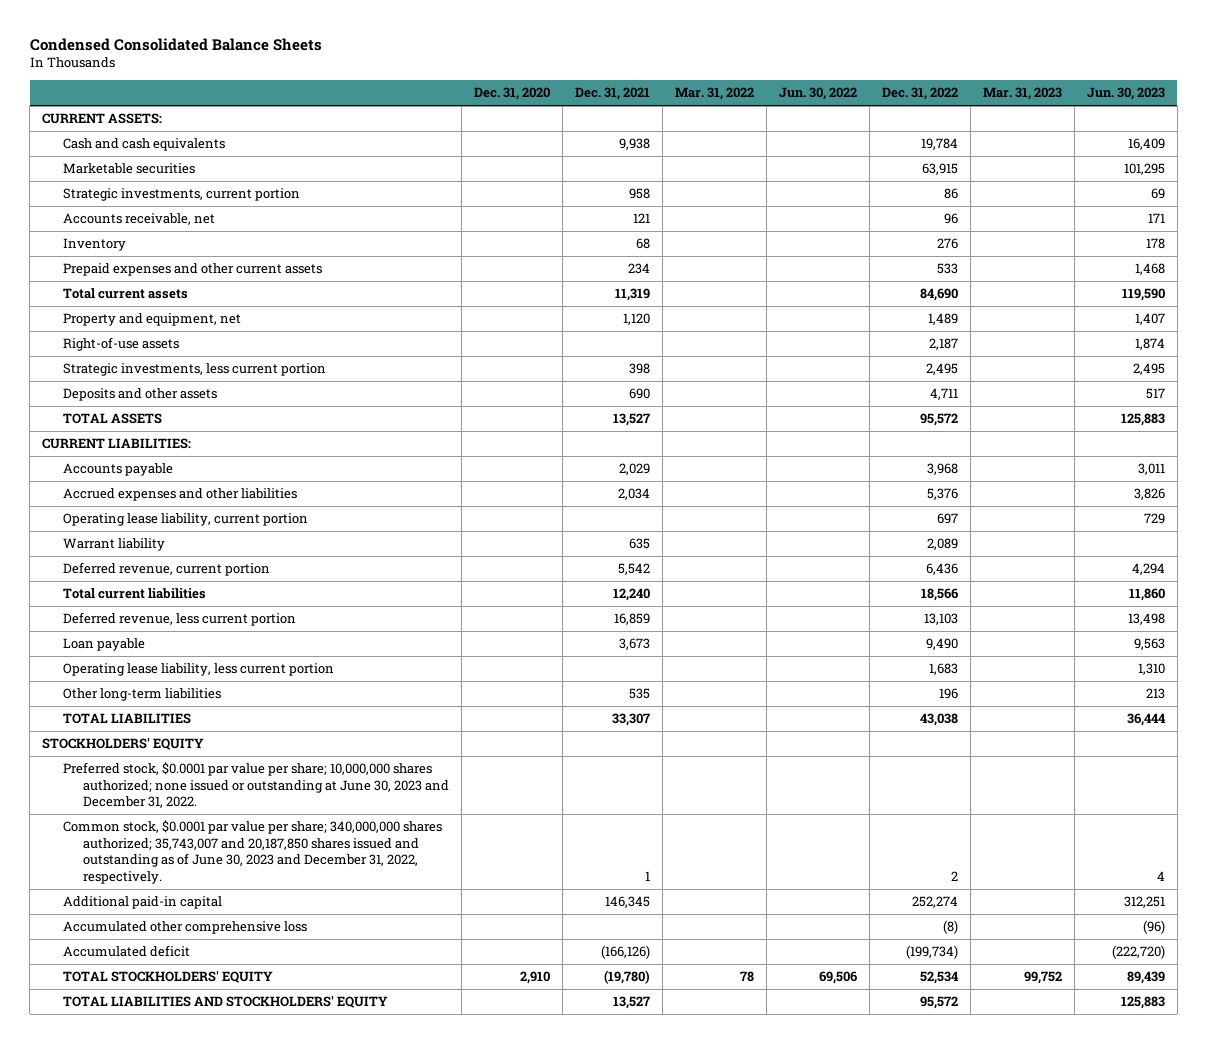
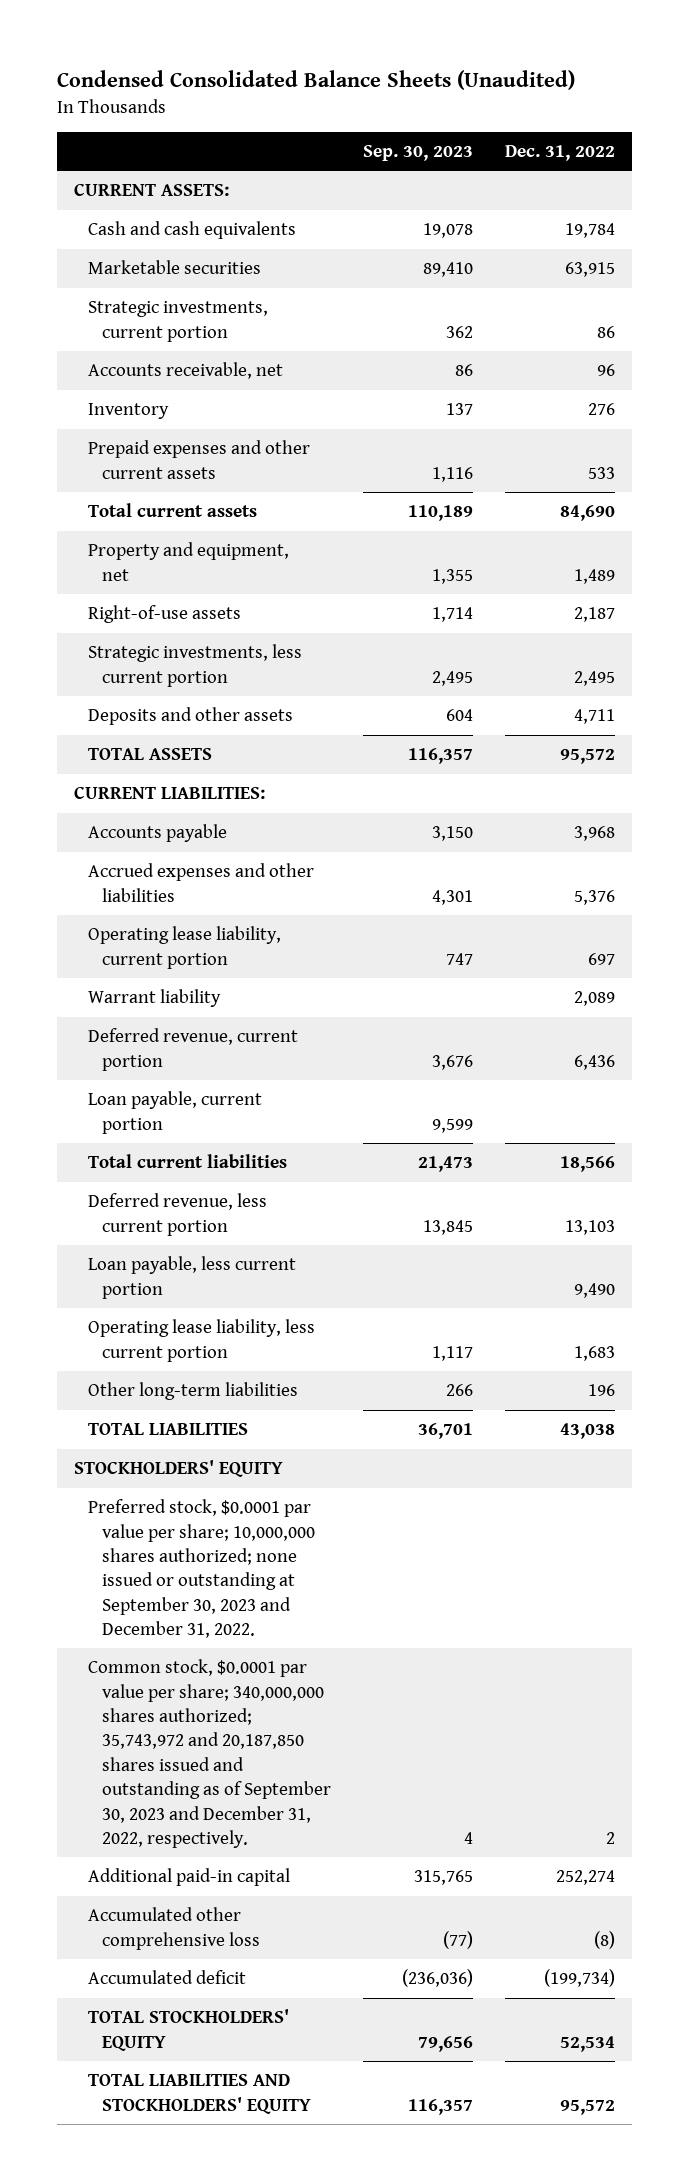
[29,37,322,51] Condensed Consolidated Balance Sheets -> [57,70,576,91] Condensed Consolidated Balance Sheets (Unaudited)
[473,87,550,101] Dec. 31, 2020 -> none
[574,87,650,101] Dec. 31, 2021 -> none
[674,87,754,101] Mar. 31, 2022 -> none
[778,87,857,101] Jun. 30, 2022 -> none
[982,87,1062,101] Mar. 31, 2023 -> none
[1086,87,1165,101] Jun. 30, 2023 -> none
none -> [363,145,474,162] Sep. 30, 2023
none -> [87,1091,262,1134] Loan payable, current portion
[62,638,145,652] Loan payable -> [87,1256,296,1299] Loan payable, less current portion
[62,762,449,809] Preferred stock, $0.0001 par value per share; 10,000,000 shares authorized; none issued or outstanding at June 30, 2023 and December 31, 2022. -> [87,1499,315,1639] Preferred stock, $0.0001 par value per share; 10,000,000 shares authorized; none issued or outstanding at September 30, 2023 and December 31, 2022.
[62,820,442,885] Common stock, $0.0001 par value per share; 340,000,000 shares authorized; 35,743,007 and 20,187,850 shares issued and outstanding as of June 30, 2023 and December 31, 2022, respectively. -> [87,1659,331,1848] Common stock, $0.0001 par value per share; 340,000,000 shares authorized; 35,743,972 and 20,187,850 shares issued and outstanding as of September 30, 2023 and December 31, 2022, respectively.

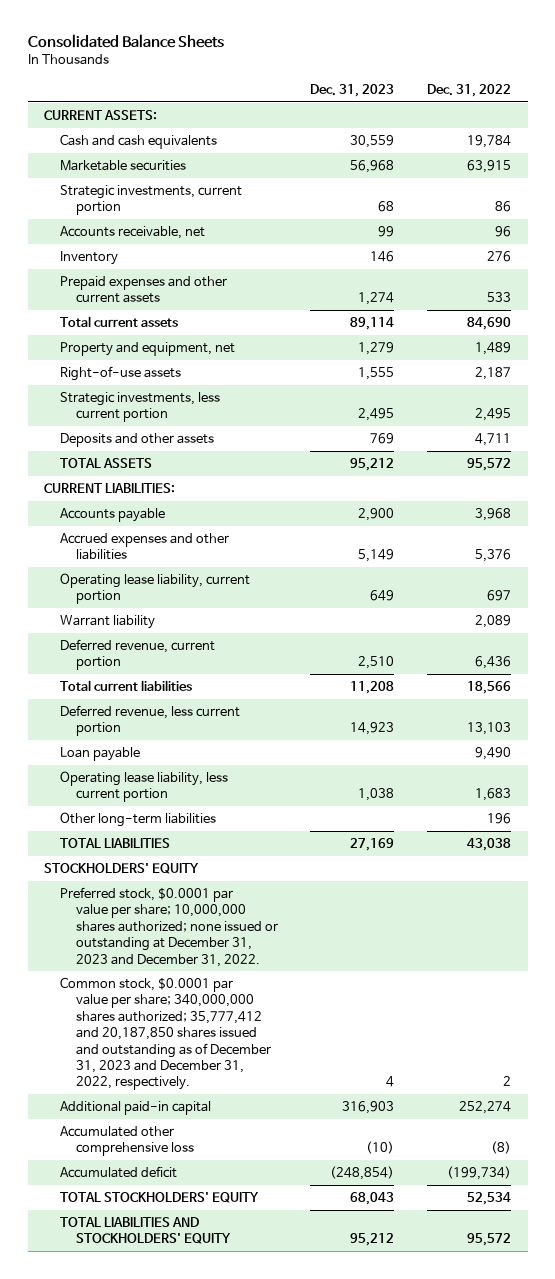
[57,70,576,91] Condensed Consolidated Balance Sheets (Unaudited) -> [27,34,224,49] Consolidated Balance Sheets
[363,145,474,162] Sep. 30, 2023 -> none
none -> [310,83,395,97] Dec. 31, 2023
[87,1091,262,1134] Loan payable, current portion -> none
[87,1256,296,1299] Loan payable, less current portion -> [59,746,140,761] Loan payable
[87,1499,315,1639] Preferred stock, $0.0001 par value per share; 10,000,000 shares authorized; none issued or outstanding at September 30, 2023 and December 31, 2022. -> [59,886,278,967] Preferred stock, $0.0001 par value per share; 10,000,000 shares authorized; none issued or outstanding at December 31, 2023 and December 31, 2022.
[87,1659,331,1848] Common stock, $0.0001 par value per share; 340,000,000 shares authorized; 35,743,972 and 20,187,850 shares issued and outstanding as of September 30, 2023 and December 31, 2022, respectively. -> [59,976,271,1091] Common stock, $0.0001 par value per share; 340,000,000 shares authorized; 35,777,412 and 20,187,850 shares issued and outstanding as of December 31, 2023 and December 31, 2022, respectively.

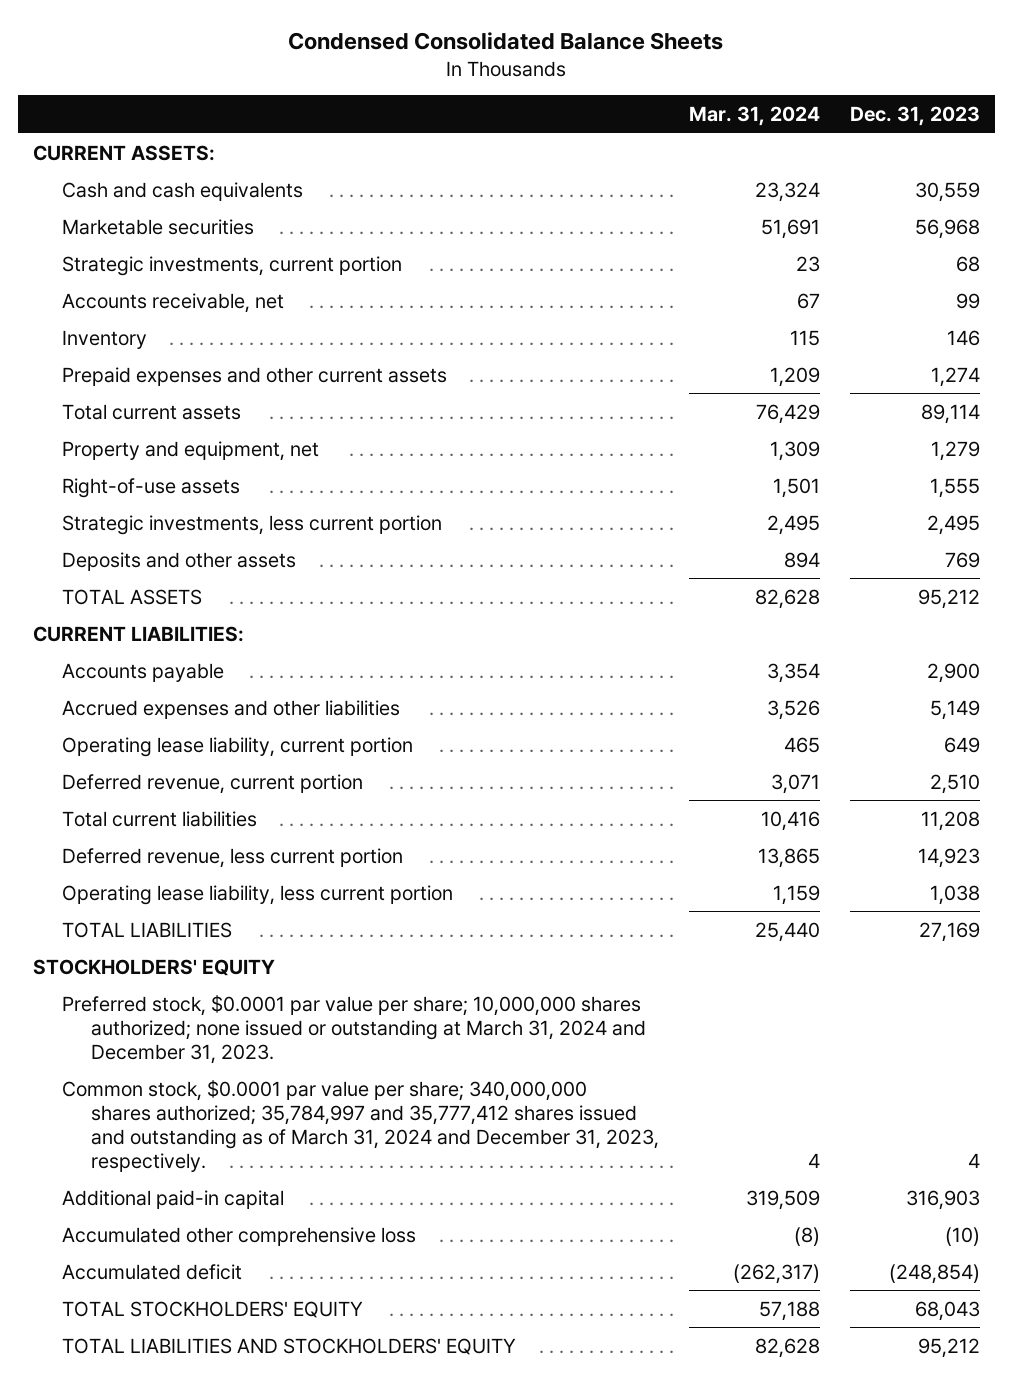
[27,34,224,49] Consolidated Balance Sheets -> [288,31,724,50] Condensed Consolidated Balance Sheets
[427,83,512,97] Dec. 31, 2022 -> none
none -> [688,105,820,126] Mar. 31, 2024
[59,614,155,629] Warrant liability -> none
[59,746,140,761] Loan payable -> none
[59,811,216,827] Other long-term liabilities -> none
[59,886,278,967] Preferred stock, $0.0001 par value per share; 10,000,000 shares authorized; none issued or outstanding at December 31, 2023 and December 31, 2022. -> [61,994,646,1064] Preferred stock, $0.0001 par value per share; 10,000,000 shares authorized; none issued or outstanding at March 31, 2024 and December 31, 2023.
[59,976,271,1091] Common stock, $0.0001 par value per share; 340,000,000 shares authorized; 35,777,412 and 20,187,850 shares issued and outstanding as of December 31, 2023 and December 31, 2022, respectively. -> [61,1079,659,1172] Common stock, $0.0001 par value per share; 340,000,000 shares authorized; 35,784,997 and 35,777,412 shares issued and outstanding as of March 31, 2024 and December 31, 2023, respectively.

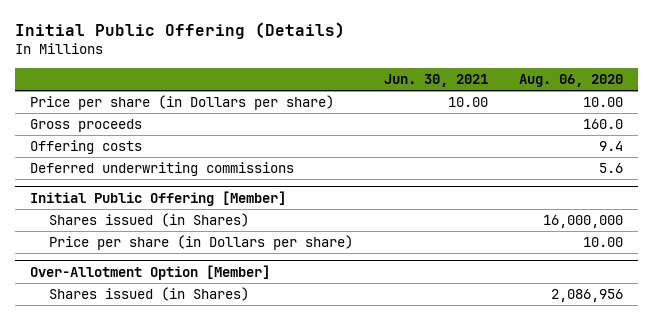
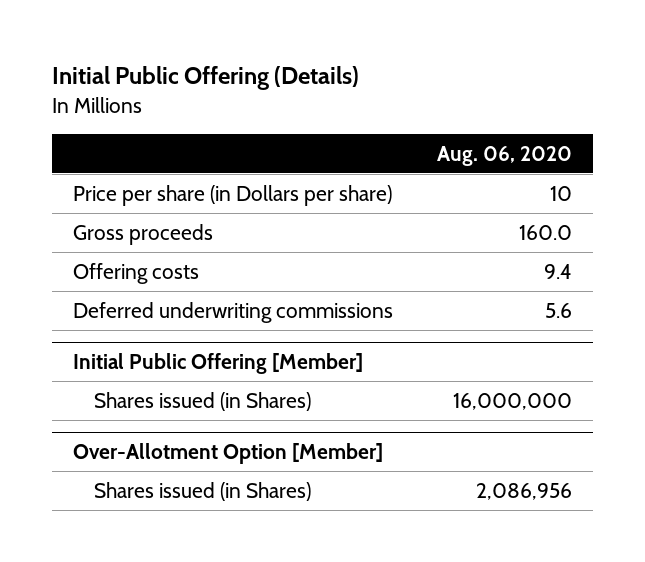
[384,74,489,88] Jun. 30, 2021 -> none
[582,97,623,108] 10.00 -> [549,185,572,201] 10
[49,235,354,251] Price per share (in Dollars per share) -> none

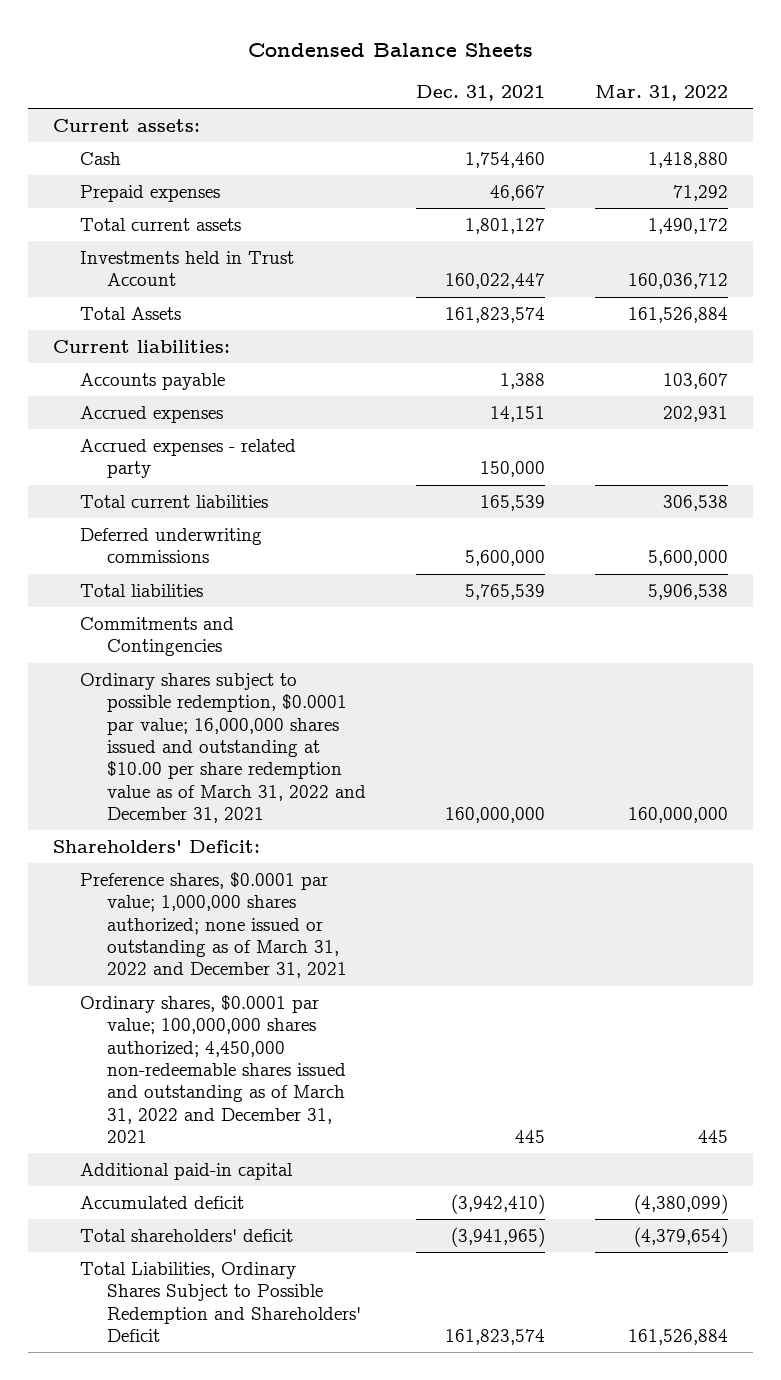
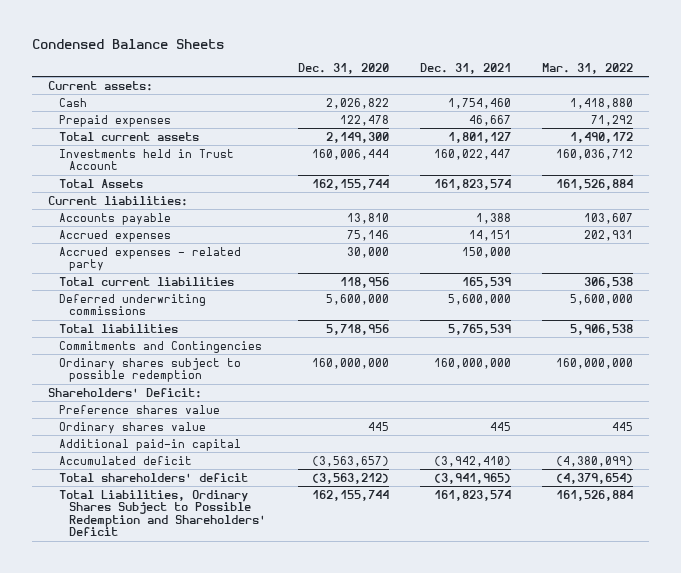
none -> [297,63,389,75] Dec. 31, 2020
[79,672,366,823] Ordinary shares subject to possible redemption, $0.0001 par value; 16,000,000 shares issued and outstanding at $10.00 per share redemption value as of March 31, 2022 and December 31, 2021 -> [58,357,241,383] Ordinary shares subject to possible redemption
[79,871,347,979] Preference shares, $0.0001 par value; 1,000,000 shares authorized; none issued or outstanding as of March 31, 2022 and December 31, 2021 -> [58,404,220,414] Preference shares value
[79,994,346,1143] Ordinary shares, $0.0001 par value; 100,000,000 shares authorized; 4,450,000 non-redeemable shares issued and outstanding as of March 31, 2022 and December 31, 2021 -> [58,421,206,434] Ordinary shares value

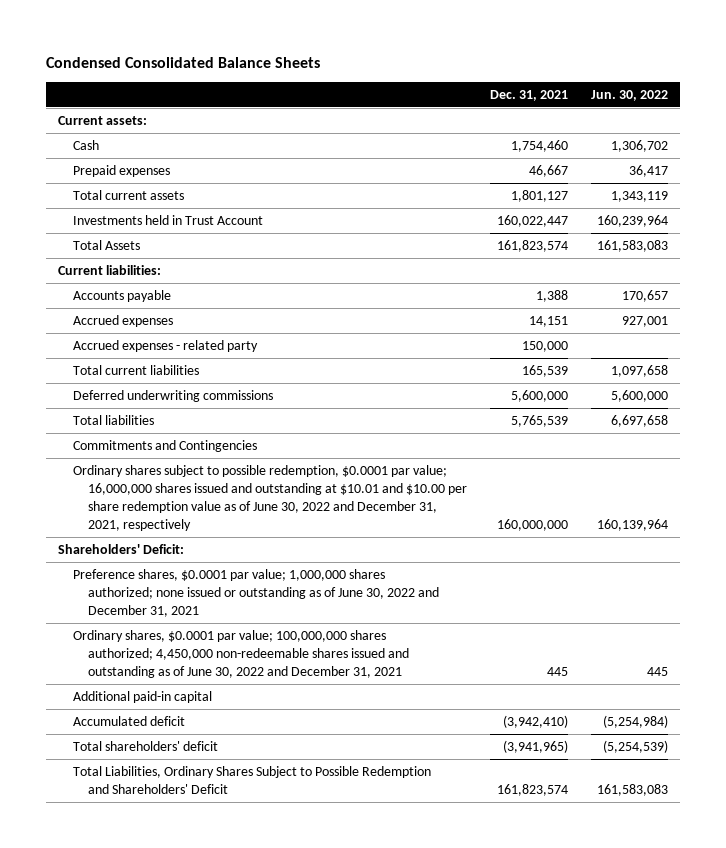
[31,38,224,49] Condensed Balance Sheets -> [45,56,320,68] Condensed Consolidated Balance Sheets
[297,63,389,75] Dec. 31, 2020 -> none
[542,63,634,75] Mar. 31, 2022 -> none
none -> [591,89,669,101] Jun. 30, 2022
[58,357,241,383] Ordinary shares subject to possible redemption -> [72,465,467,531] Ordinary shares subject to possible redemption, $0.0001 par value; 16,000,000 shares issued and outstanding at $10.01 and $10.00 per share redemption value as of June 30, 2022 and December 31, 2021, respectively
[58,404,220,414] Preference shares value -> [72,569,439,617] Preference shares, $0.0001 par value; 1,000,000 shares authorized; none issued or outstanding as of June 30, 2022 and December 31, 2021
[58,421,206,434] Ordinary shares value -> [72,630,409,678] Ordinary shares, $0.0001 par value; 100,000,000 shares authorized; 4,450,000 non-redeemable shares issued and outstanding as of June 30, 2022 and December 31, 2021

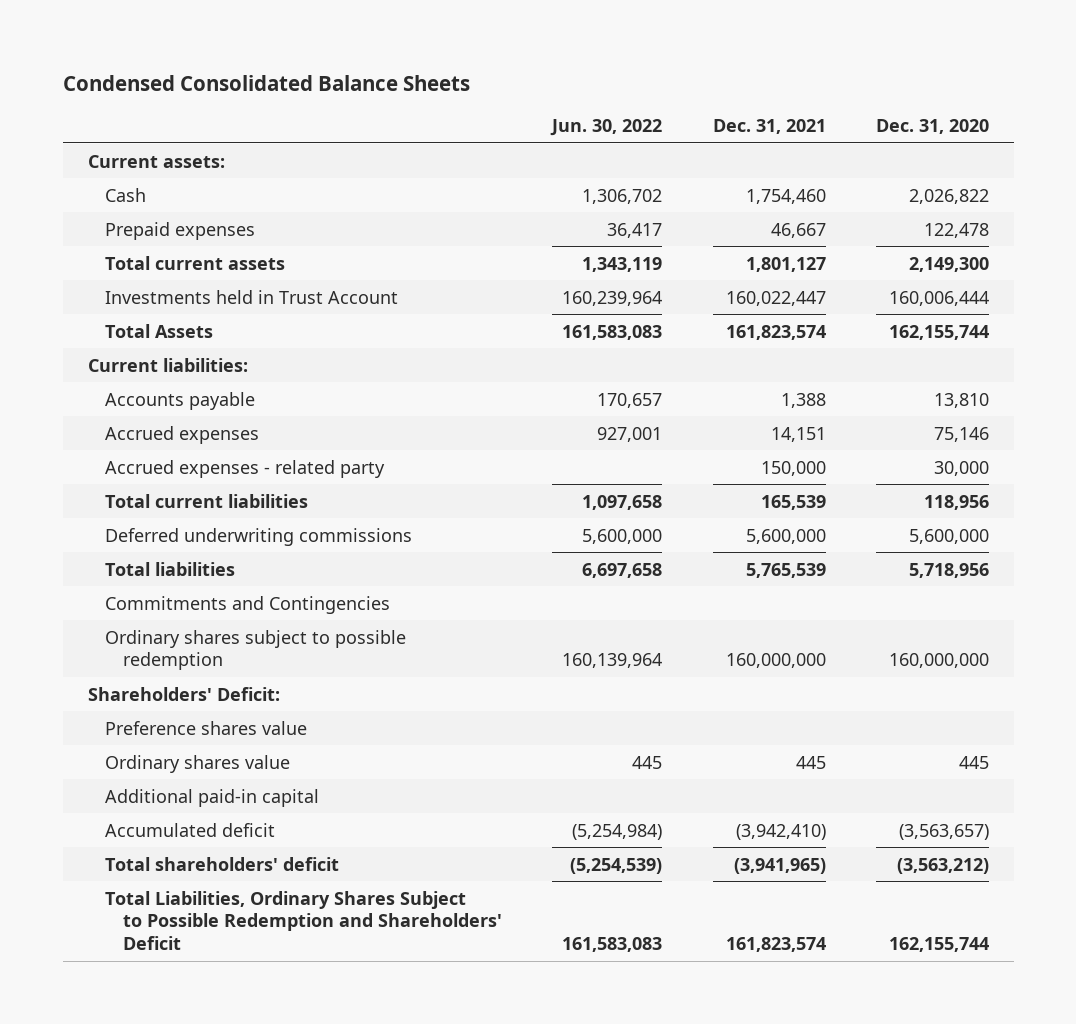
none -> [875,119,989,135] Dec. 31, 2020
[72,465,467,531] Ordinary shares subject to possible redemption, $0.0001 par value; 16,000,000 shares issued and outstanding at $10.01 and $10.00 per share redemption value as of June 30, 2022 and December 31, 2021, respectively -> [105,629,407,671] Ordinary shares subject to possible redemption
[72,569,439,617] Preference shares, $0.0001 par value; 1,000,000 shares authorized; none issued or outstanding as of June 30, 2022 and December 31, 2021 -> [105,720,308,735] Preference shares value
[72,630,409,678] Ordinary shares, $0.0001 par value; 100,000,000 shares authorized; 4,450,000 non-redeemable shares issued and outstanding as of June 30, 2022 and December 31, 2021 -> [105,754,291,773] Ordinary shares value

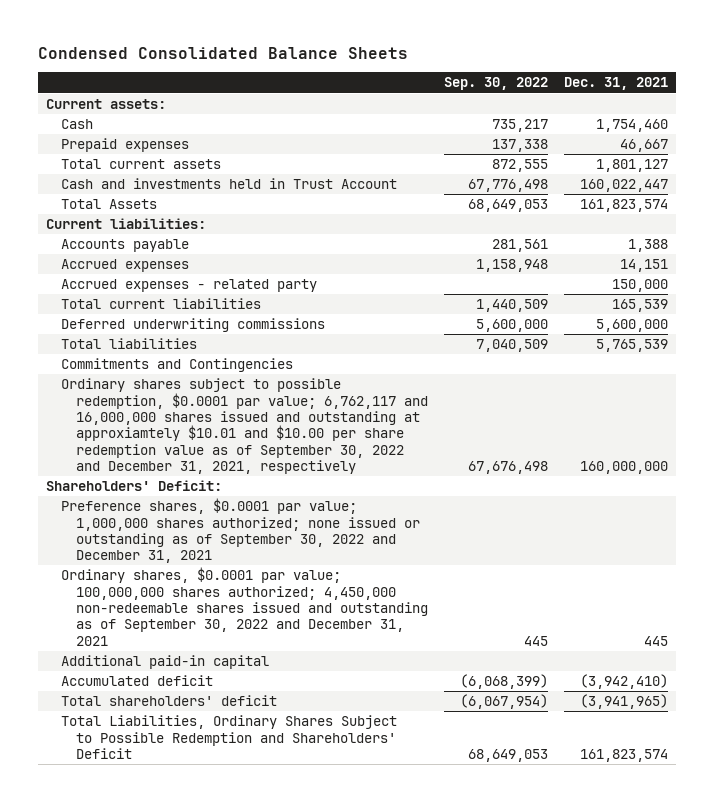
[550,119,663,137] Jun. 30, 2022 -> none
[875,119,989,135] Dec. 31, 2020 -> none
none -> [443,77,548,91] Sep. 30, 2022
[105,289,399,304] Investments held in Trust Account -> [60,178,397,190] Cash and investments held in Trust Account
[105,629,407,671] Ordinary shares subject to possible redemption -> [60,378,428,474] Ordinary shares subject to possible redemption, $0.0001 par value; 6,762,117 and 16,000,000 shares issued and outstanding at approxiamtely $10.01 and $10.00 per share redemption value as of September 30, 2022 and December 31, 2021, respectively
[105,720,308,735] Preference shares value -> [60,498,420,564] Preference shares, $0.0001 par value; 1,000,000 shares authorized; none issued or outstanding as of September 30, 2022 and December 31, 2021
[105,754,291,773] Ordinary shares value -> [60,567,428,646] Ordinary shares, $0.0001 par value; 100,000,000 shares authorized; 4,450,000 non-redeemable shares issued and outstanding as of September 30, 2022 and December 31, 2021

